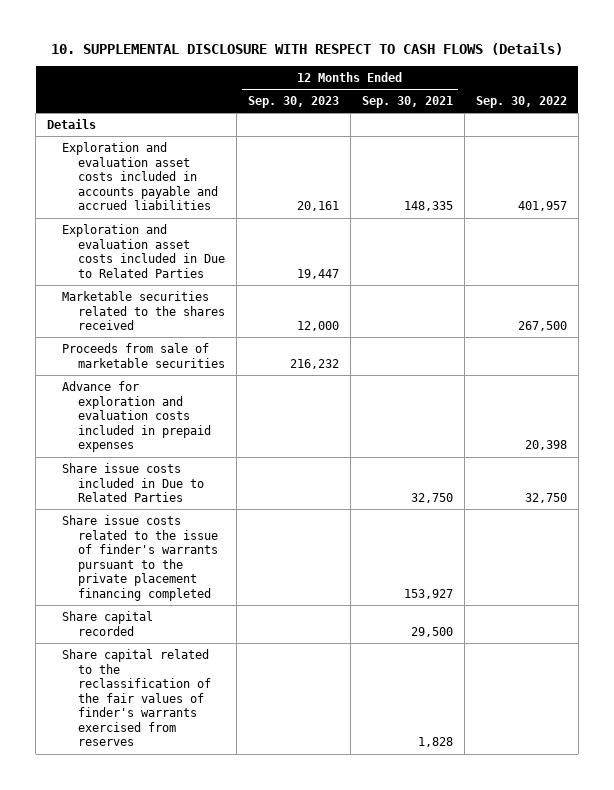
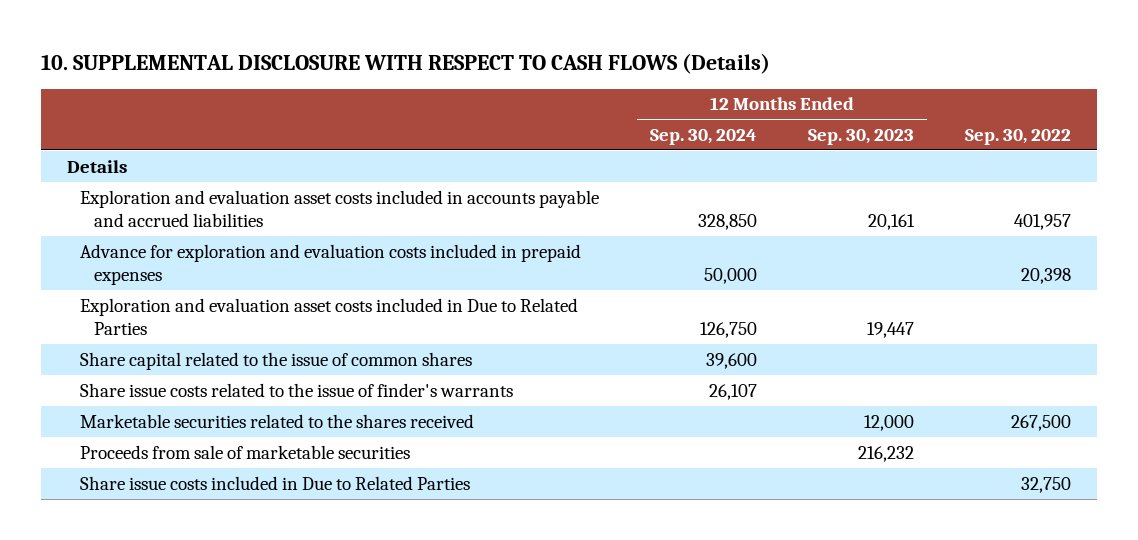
[361,95,453,108] Sep. 30, 2021 -> none
none -> [650,128,758,145] Sep. 30, 2024
[62,380,211,453] Advance for exploration and evaluation costs included in prepaid expenses -> [80,243,582,286] Advance for exploration and evaluation costs included in prepaid expenses
none -> [80,351,473,370] Share capital related to the issue of common shares
none -> [80,382,514,397] Share issue costs related to the issue of finder's warrants
[62,514,218,601] Share issue costs related to the issue of finder's warrants pursuant to the private placement financing completed -> none
[62,610,154,636] Share capital recorded -> none
[62,648,211,747] Share capital related to the reclassification of the fair values of finder's warrants exercised from reserves -> none

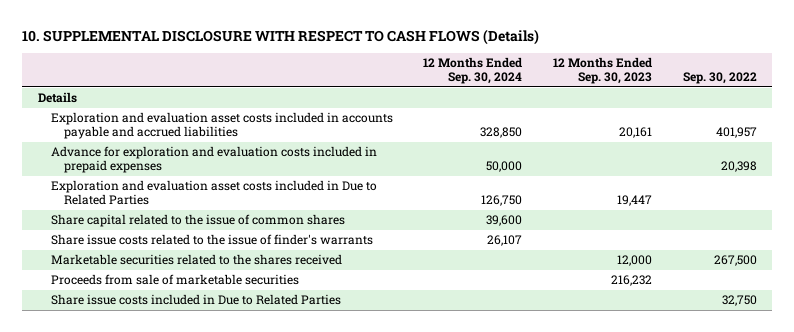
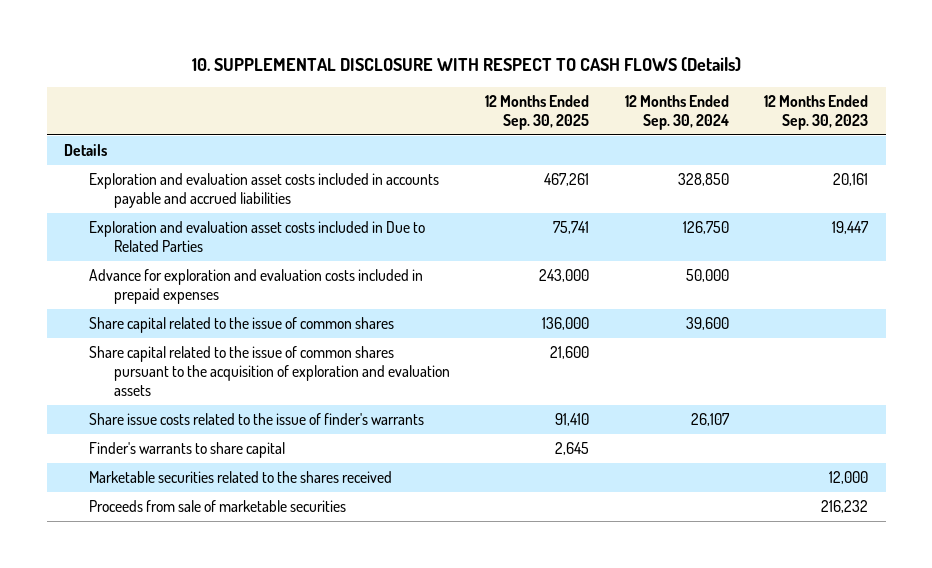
[682,72,757,85] Sep. 30, 2022 -> none
none -> [485,95,590,131] 12 Months Ended Sep. 30, 2025
[50,146,377,174] Advance for exploration and evaluation costs included in prepaid expenses -> [89,269,424,305] Advance for exploration and evaluation costs included in prepaid expenses
none -> [89,346,450,397] Share capital related to the issue of common shares pursuant to the acquisition of exploration and evaluation assets
none -> [89,442,286,459] Finder's warrants to share capital
[50,294,341,306] Share issue costs included in Due to Related Parties -> none

